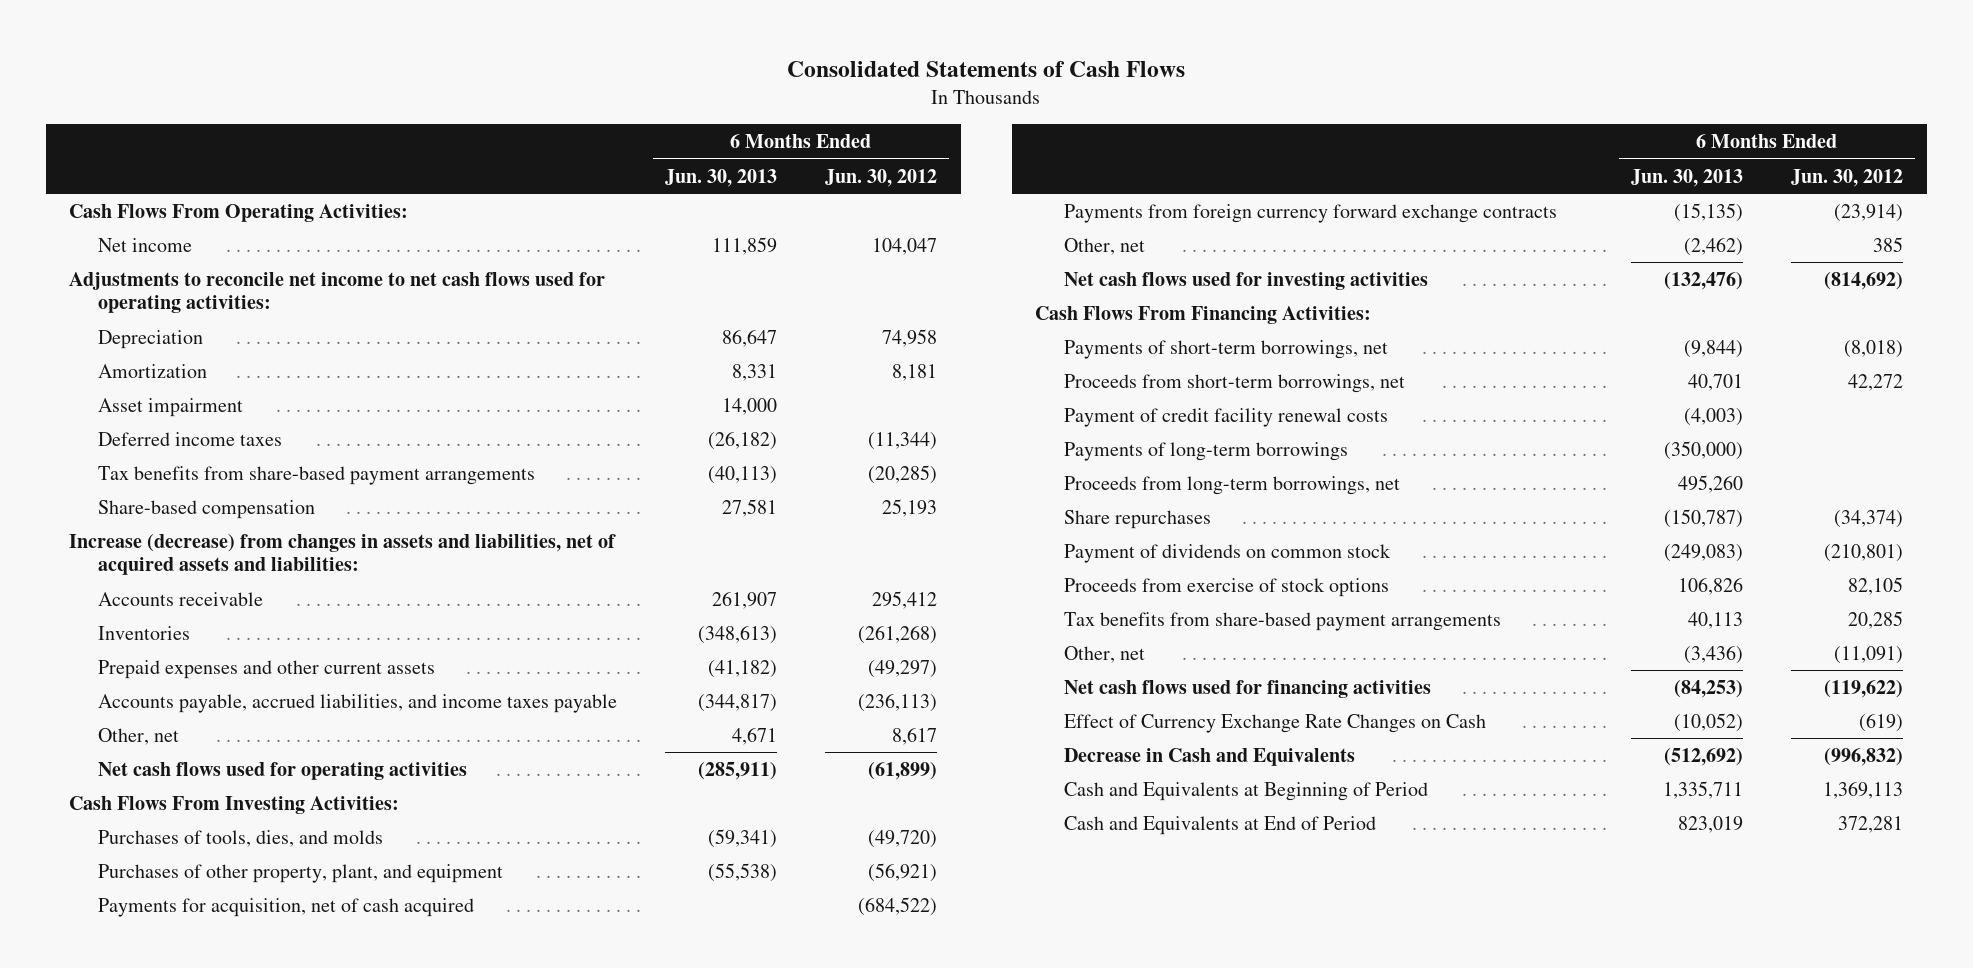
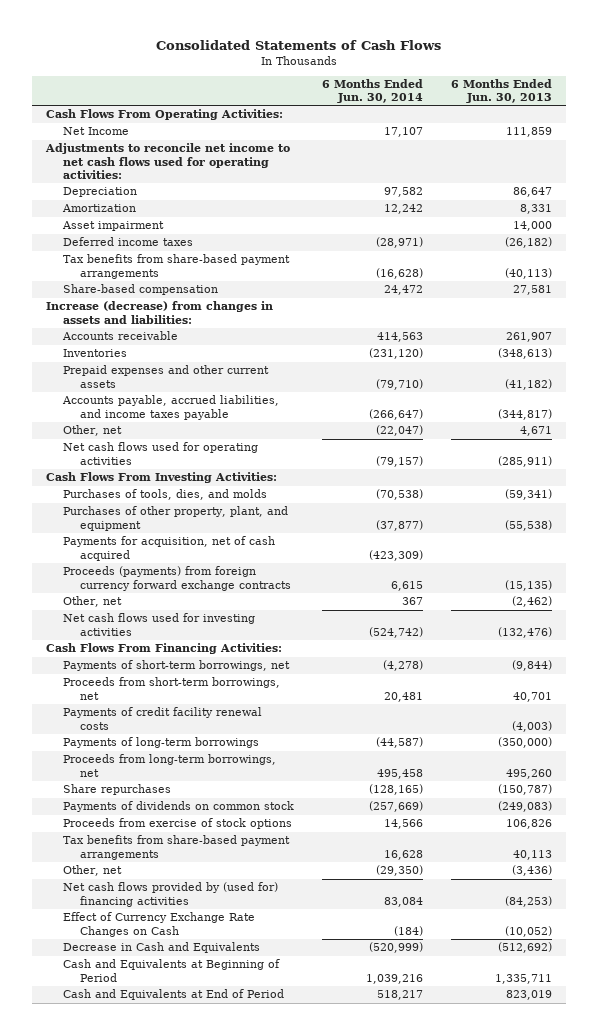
[825,168,938,187] Jun. 30, 2012 -> none
none -> [321,79,423,104] 6 Months Ended Jun. 30, 2014
[98,237,193,252] Net income -> [63,127,130,136] Net Income
[69,533,617,576] Increase (decrease) from changes in assets and liabilities, net of acquired assets and liabilities: -> [46,301,274,324] Increase (decrease) from changes in assets and liabilities:
[1064,203,1558,223] Payments from foreign currency forward exchange contracts -> [63,566,291,591] Proceeds (payments) from foreign currency forward exchange contracts
[1064,407,1389,427] Payment of credit facility renewal costs -> [63,707,263,730] Payments of credit facility renewal costs
[1064,543,1392,563] Payment of dividends on common stock -> [63,801,295,813] Payments of dividends on common stock
[1064,679,1432,698] Net cash flows used for financing activities -> [63,882,279,907] Net cash flows provided by (used for) financing activities

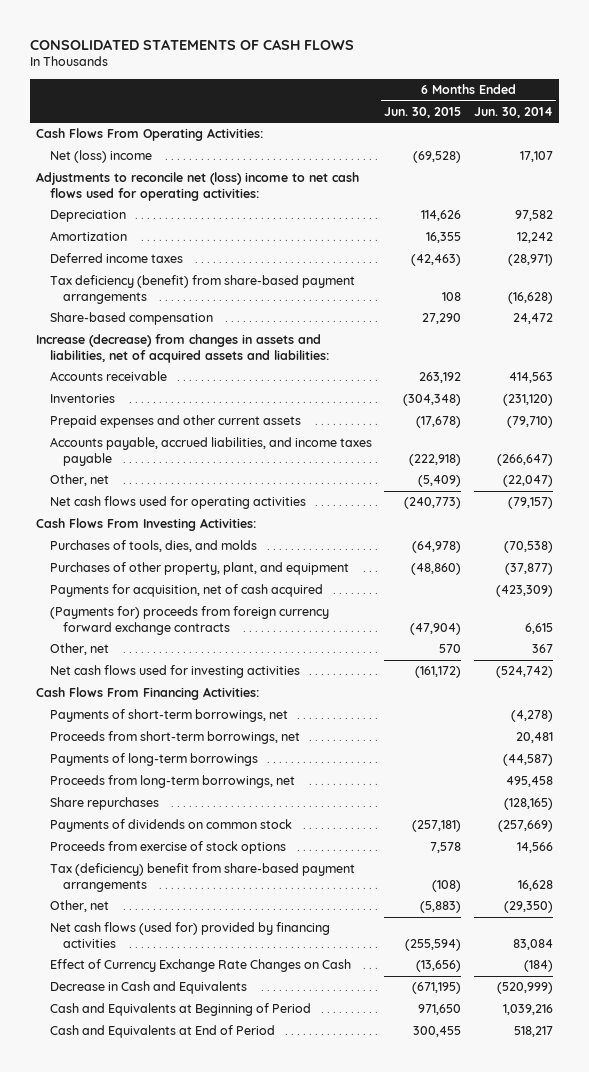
[155,39,441,50] Consolidated Statements of Cash Flows -> [30,38,355,50] CONSOLIDATED STATEMENTS OF CASH FLOWS
[450,79,552,104] 6 Months Ended Jun. 30, 2013 -> none
none -> [384,106,462,118] Jun. 30, 2015
[63,127,130,136] Net Income -> [49,150,152,164] Net (loss) income
[45,143,291,179] Adjustments to reconcile net income to net cash flows used for operating activities: -> [36,172,360,202] Adjustments to reconcile net (loss) income to net cash flows used for operating activities:
[62,221,165,232] Asset impairment -> none
[63,254,291,279] Tax benefits from share-based payment arrangements -> [49,275,355,305] Tax deficiency (benefit) from share-based payment arrangements
[46,301,274,324] Increase (decrease) from changes in assets and liabilities: -> [36,334,329,364] Increase (decrease) from changes in assets and liabilities, net of acquired assets and liabilities:
[63,566,291,591] Proceeds (payments) from foreign currency forward exchange contracts -> [49,606,329,636] (Payments for) proceeds from foreign currency forward exchange contracts
[63,707,263,730] Payments of credit facility renewal costs -> none
[63,835,291,860] Tax benefits from share-based payment arrangements -> [49,863,355,893] Tax (deficiency) benefit from share-based payment arrangements
[63,882,279,907] Net cash flows provided by (used for) financing activities -> [49,922,330,949] Net cash flows (used for) provided by financing activities

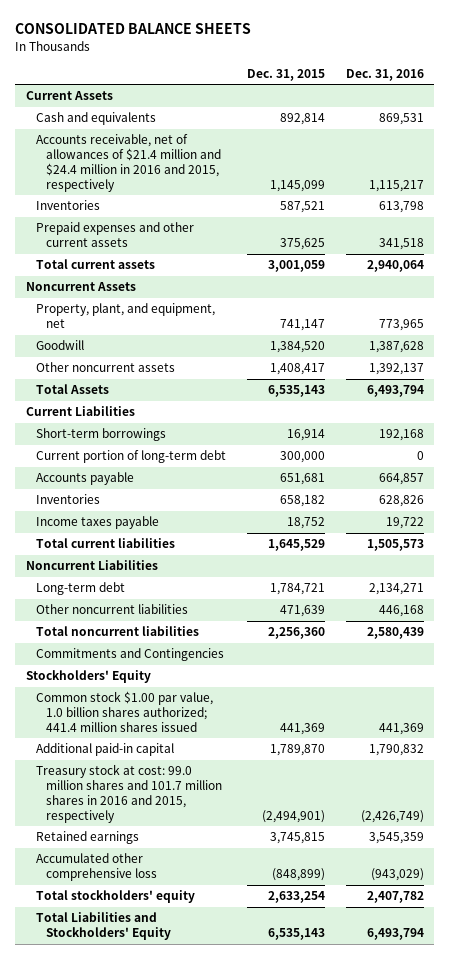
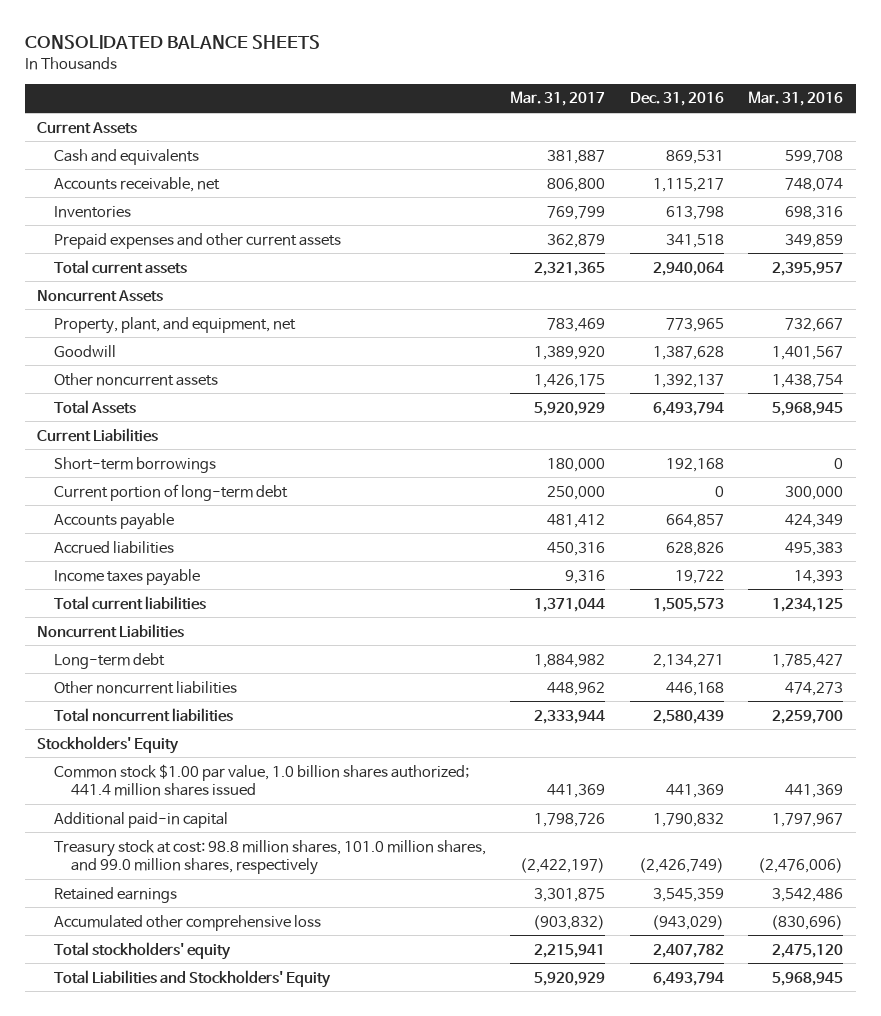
[246,68,325,81] Dec. 31, 2015 -> none
none -> [510,91,606,107] Mar. 31, 2017
none -> [748,91,844,107] Mar. 31, 2016
[35,134,222,192] Accounts receivable, net of allowances of $21.4 million and $24.4 million in 2016 and 2015, respectively -> [53,176,220,192] Accounts receivable, net
[35,494,100,505] Inventories -> [53,540,174,554] Accrued liabilities
[35,648,224,662] Commitments and Contingencies -> none
[35,764,223,823] Treasury stock at cost: 99.0 million shares and 101.7 million shares in 2016 and 2015, respectively -> [53,839,486,876] Treasury stock at cost: 98.8 million shares, 101.0 million shares, and 99.0 million shares, respectively

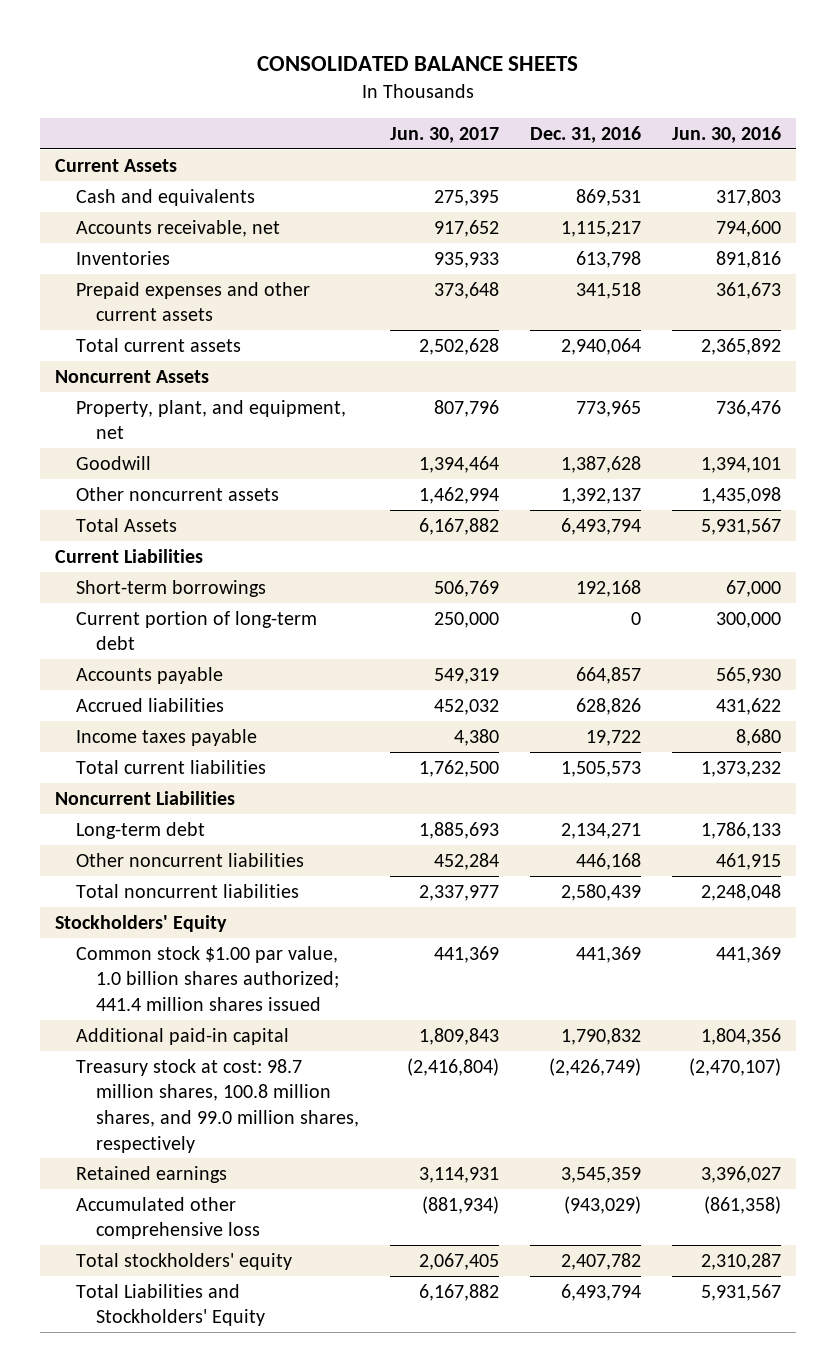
[510,91,606,107] Mar. 31, 2017 -> none
[748,91,844,107] Mar. 31, 2016 -> none
none -> [390,127,500,144] Jun. 30, 2017
none -> [671,126,781,144] Jun. 30, 2016
[53,839,486,876] Treasury stock at cost: 98.8 million shares, 101.0 million shares, and 99.0 million shares, respectively -> [75,1058,360,1153] Treasury stock at cost: 98.7 million shares, 100.8 million shares, and 99.0 million shares, respectively

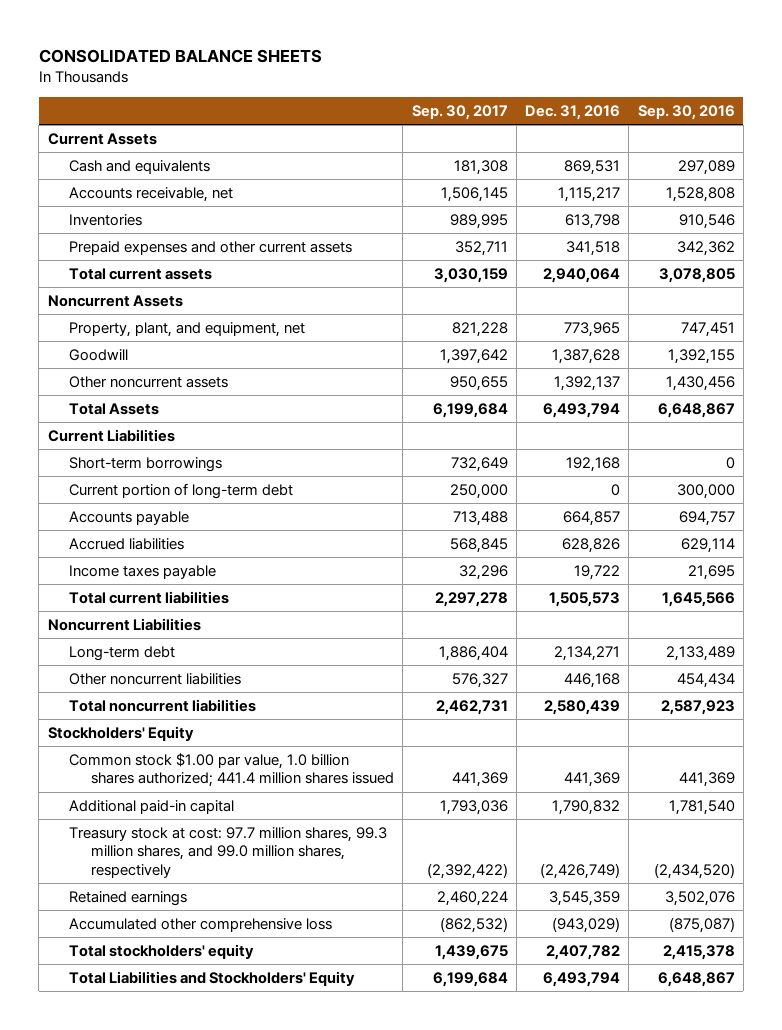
[390,127,500,144] Jun. 30, 2017 -> none
[671,126,781,144] Jun. 30, 2016 -> none
none -> [411,104,508,120] Sep. 30, 2017
none -> [637,104,735,120] Sep. 30, 2016
[75,1058,360,1153] Treasury stock at cost: 98.7 million shares, 100.8 million shares, and 99.0 million shares, respectively -> [69,826,388,878] Treasury stock at cost: 97.7 million shares, 99.3 million shares, and 99.0 million shares, respectively

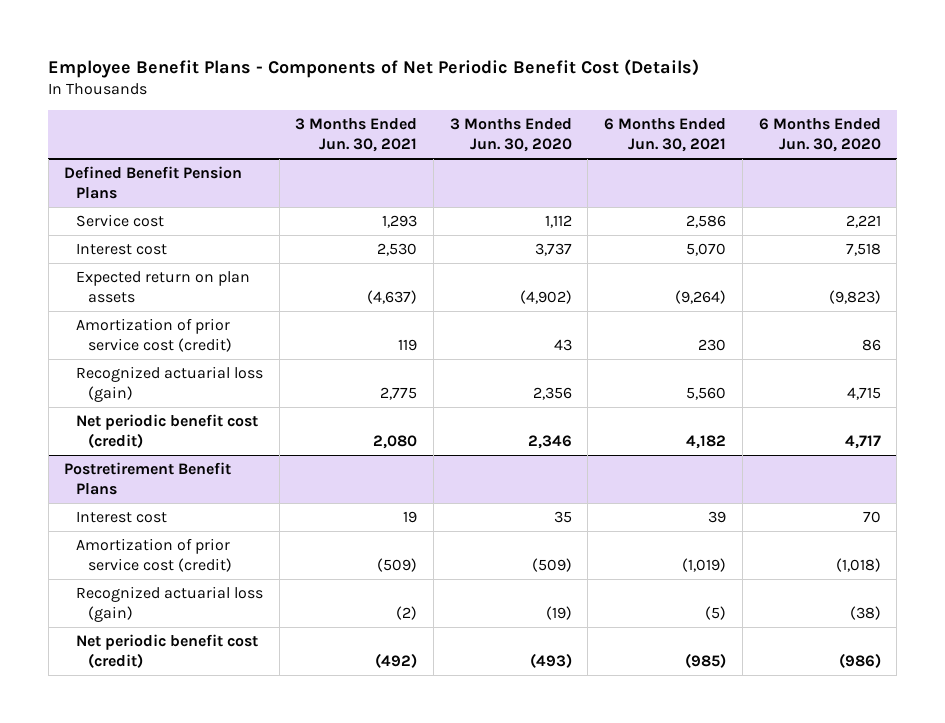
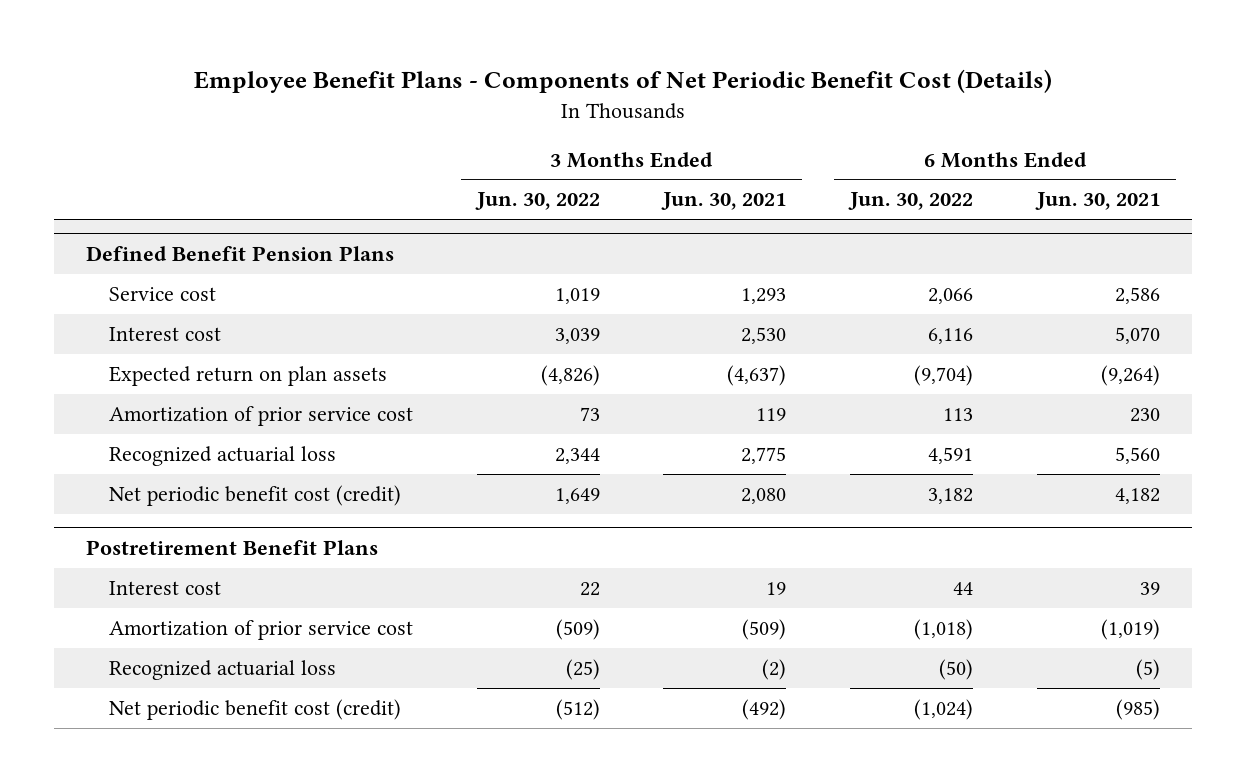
[449,117,572,153] 3 Months Ended Jun. 30, 2020 -> none
[758,117,881,153] 6 Months Ended Jun. 30, 2020 -> none
none -> [474,192,600,211] Jun. 30, 2022
none -> [848,192,974,211] Jun. 30, 2022
[75,317,232,353] Amortization of prior service cost (credit) -> [108,406,413,427] Amortization of prior service cost
[75,365,263,403] Recognized actuarial loss (gain) -> [108,446,336,467] Recognized actuarial loss
[75,537,232,573] Amortization of prior service cost (credit) -> [108,620,413,641] Amortization of prior service cost
[75,585,263,623] Recognized actuarial loss (gain) -> [108,660,336,681] Recognized actuarial loss

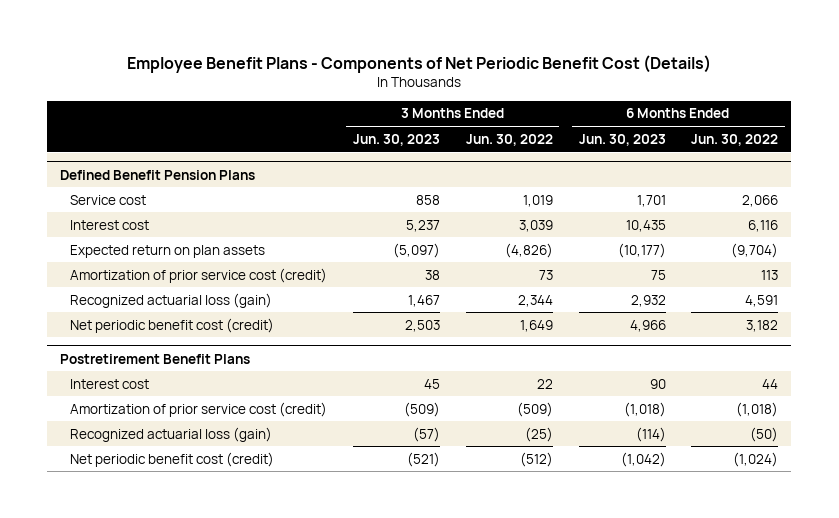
[661,192,787,211] Jun. 30, 2021 -> none
[1035,192,1161,211] Jun. 30, 2021 -> none
none -> [352,133,440,146] Jun. 30, 2023
none -> [578,133,666,146] Jun. 30, 2023
[108,406,413,427] Amortization of prior service cost -> [69,267,327,283] Amortization of prior service cost (credit)
[108,446,336,467] Recognized actuarial loss -> [69,292,272,308] Recognized actuarial loss (gain)
[108,620,413,641] Amortization of prior service cost -> [69,401,327,417] Amortization of prior service cost (credit)
[108,660,336,681] Recognized actuarial loss -> [69,426,272,442] Recognized actuarial loss (gain)

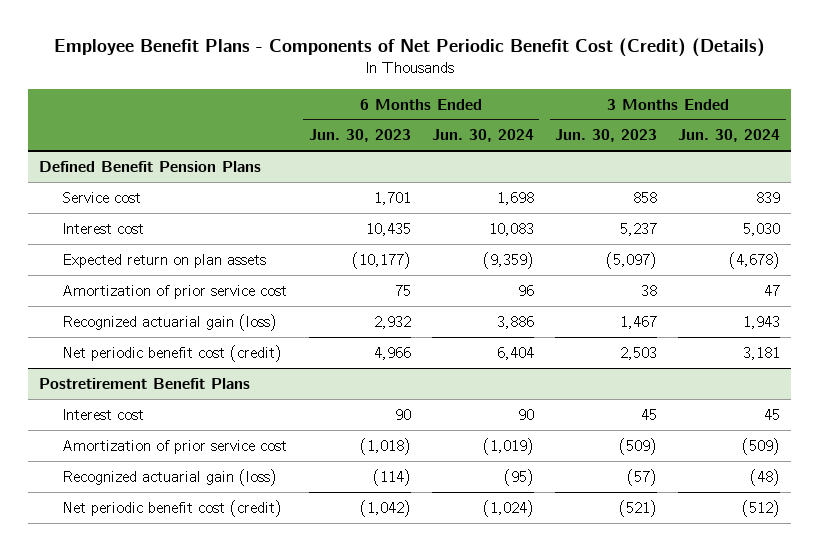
[127,54,712,73] Employee Benefit Plans - Components of Net Periodic Benefit Cost (Details) -> [53,38,765,58] Employee Benefit Plans - Components of Net Periodic Benefit Cost (Credit) (Details)
[465,133,553,146] Jun. 30, 2022 -> none
[691,133,779,146] Jun. 30, 2022 -> none
none -> [431,129,534,143] Jun. 30, 2024
none -> [678,129,781,143] Jun. 30, 2024
[69,267,327,283] Amortization of prior service cost (credit) -> [62,284,288,299] Amortization of prior service cost
[69,292,272,308] Recognized actuarial loss (gain) -> [62,313,278,331] Recognized actuarial gain (loss)
[69,401,327,417] Amortization of prior service cost (credit) -> [62,439,288,454] Amortization of prior service cost
[69,426,272,442] Recognized actuarial loss (gain) -> [62,468,278,486] Recognized actuarial gain (loss)

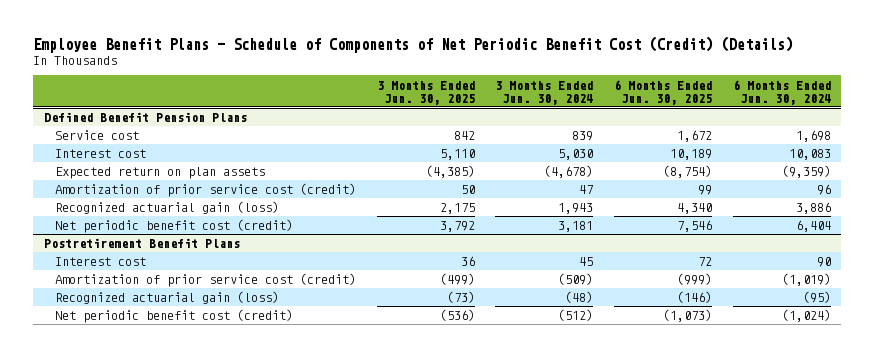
[53,38,765,58] Employee Benefit Plans - Components of Net Periodic Benefit Cost (Credit) (Details) -> [33,36,794,54] Employee Benefit Plans - Schedule of Components of Net Periodic Benefit Cost (Credit) (Details)
[308,129,411,143] Jun. 30, 2023 -> none
[555,129,658,143] Jun. 30, 2023 -> none
none -> [376,80,475,105] 3 Months Ended Jun. 30, 2025
none -> [614,79,713,105] 6 Months Ended Jun. 30, 2025
[62,284,288,299] Amortization of prior service cost -> [55,183,357,198] Amortization of prior service cost (credit)
[62,439,288,454] Amortization of prior service cost -> [55,273,357,288] Amortization of prior service cost (credit)

